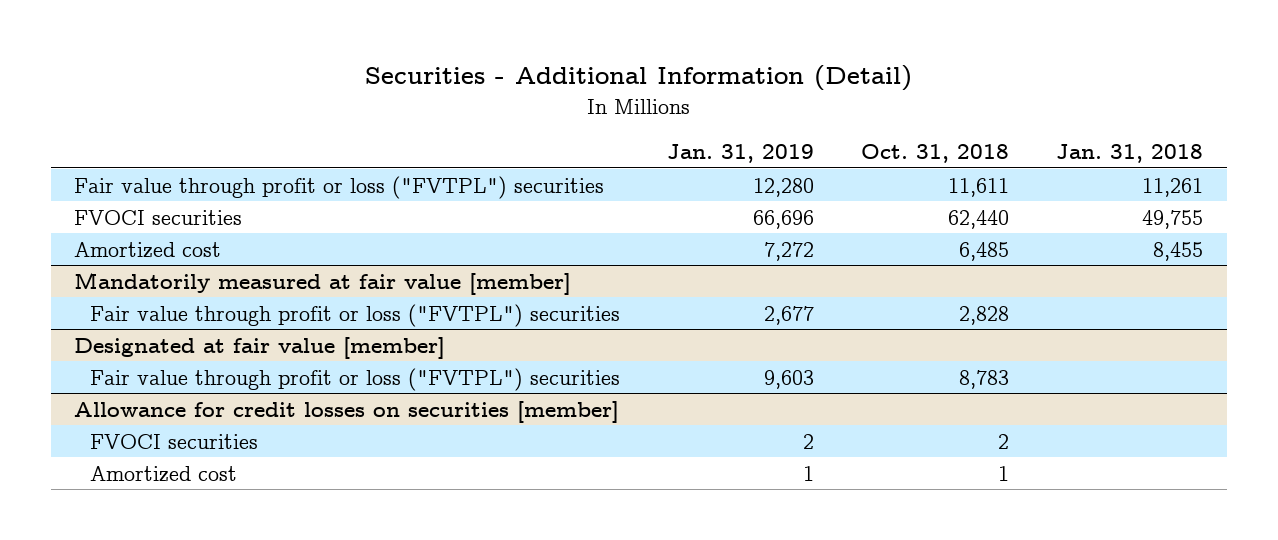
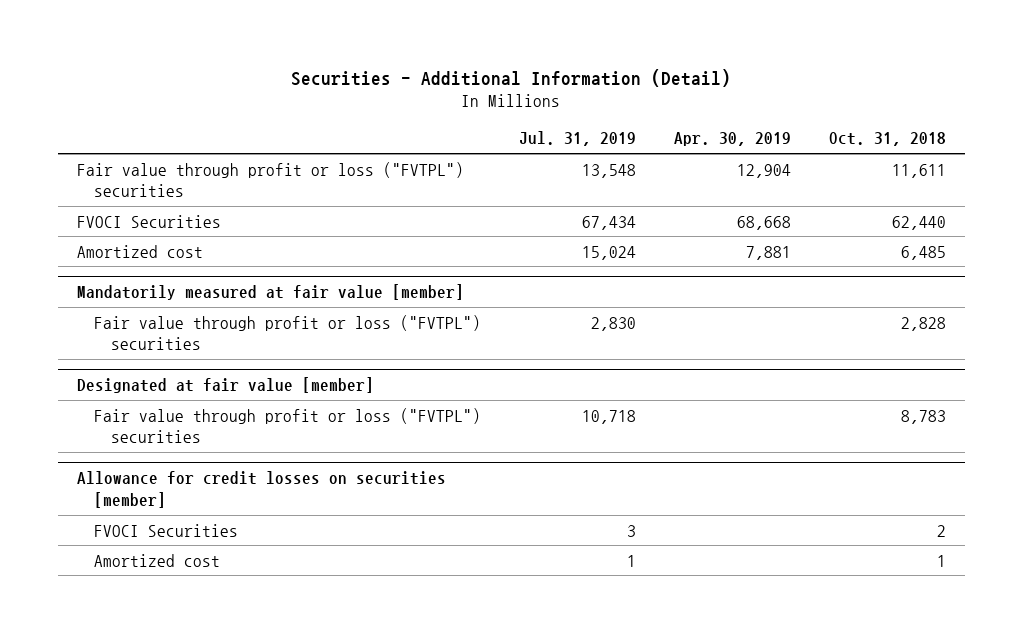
[667,144,815,164] Jan. 31, 2019 -> none
[1056,144,1204,164] Jan. 31, 2018 -> none
none -> [519,131,637,147] Jul. 31, 2019
none -> [674,132,792,147] Apr. 30, 2019
[74,209,243,225] FVOCI securities -> [76,214,221,228] FVOCI Securities
[90,433,259,449] FVOCI securities -> [94,523,239,537] FVOCI Securities

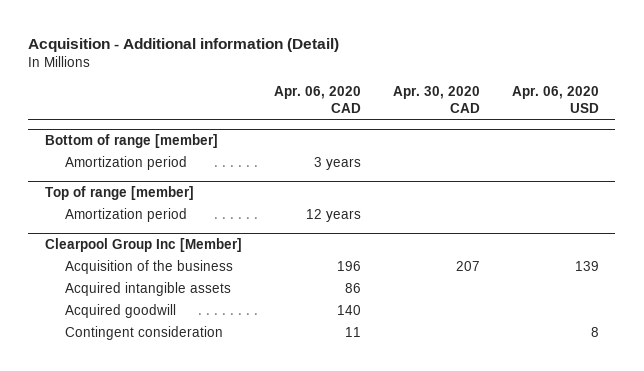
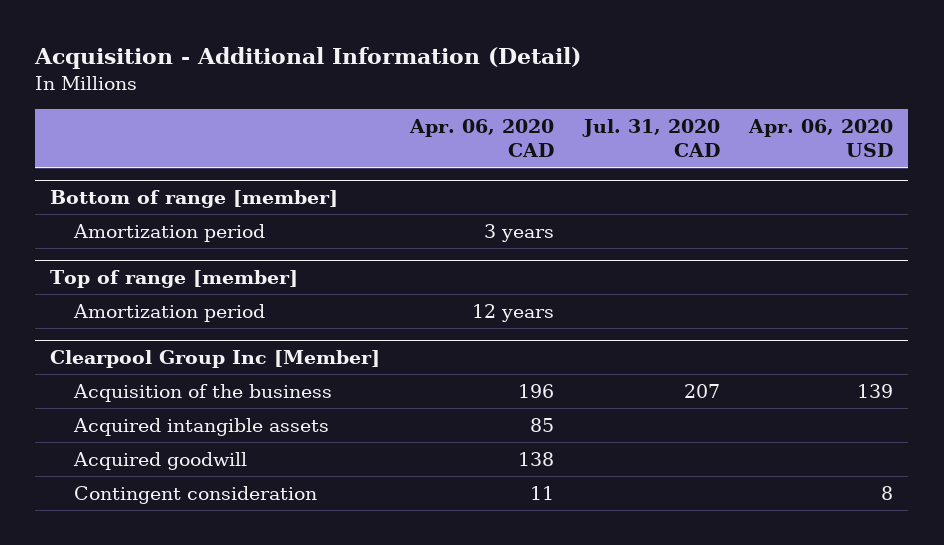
[28,38,340,53] Acquisition - Additional information (Detail) -> [34,47,582,70] Acquisition - Additional Information (Detail)
[392,86,480,114] Apr. 30, 2020 CAD -> none
none -> [581,118,720,158] Jul. 31, 2020 CAD
[344,282,361,293] 86 -> [529,418,554,433] 85
[336,304,361,315] 140 -> [517,452,554,467] 138

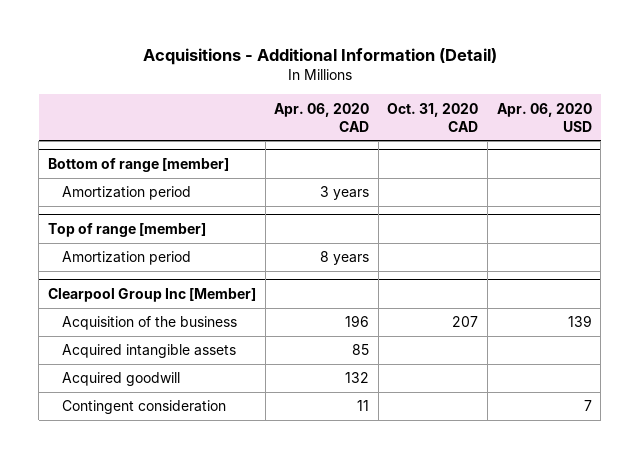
[34,47,582,70] Acquisition - Additional Information (Detail) -> [142,47,497,65] Acquisitions - Additional Information (Detail)
[581,118,720,158] Jul. 31, 2020 CAD -> none
none -> [387,102,479,132] Oct. 31, 2020 CAD
[471,304,554,323] 12 years -> [320,251,370,266] 8 years
[517,452,554,467] 138 -> [345,372,370,384] 132
[881,486,894,501] 8 -> [583,400,592,412] 7

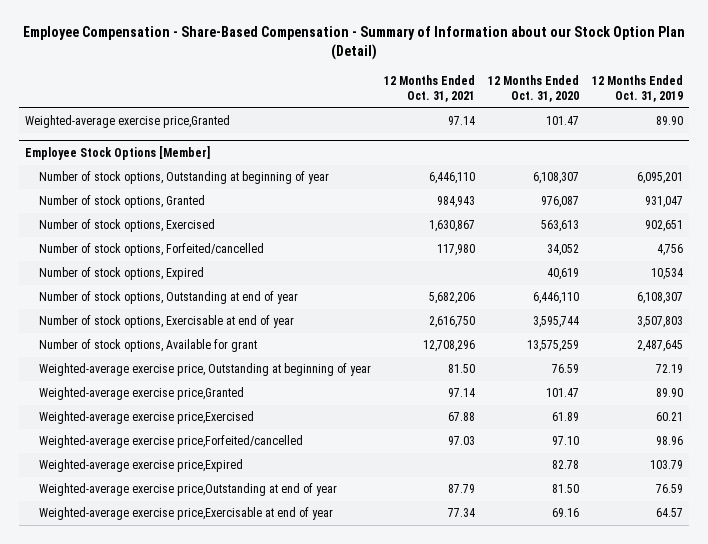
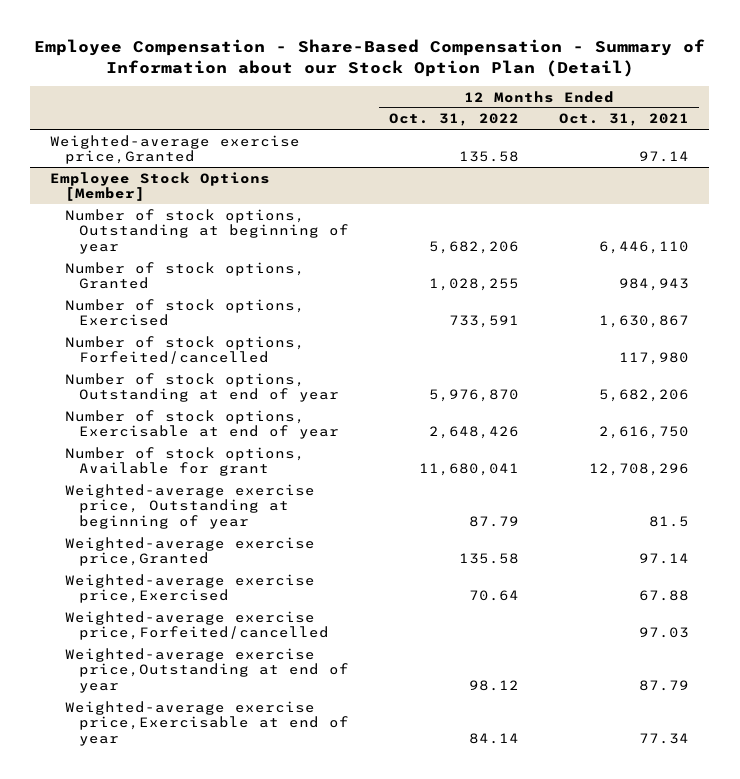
[488,74,580,102] 12 Months Ended Oct. 31, 2020 -> none
[591,74,683,102] 12 Months Ended Oct. 31, 2019 -> none
none -> [389,113,520,127] Oct. 31, 2022
[39,267,205,281] Number of stock options, Expired -> none
[448,364,476,374] 81.50 -> [649,515,690,527] 81.5
[39,459,244,473] Weighted-average exercise price,Expired -> none

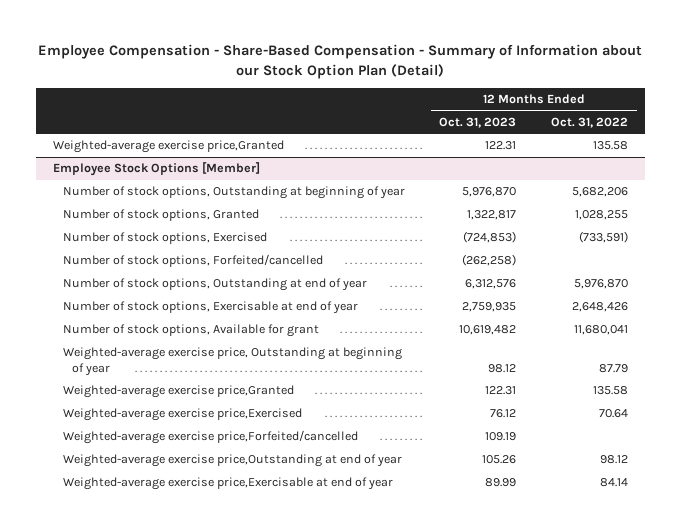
[559,113,690,127] Oct. 31, 2021 -> none
none -> [439,116,517,128] Oct. 31, 2023
[449,315,520,329] 733,591 -> [578,231,628,244] (733,591)

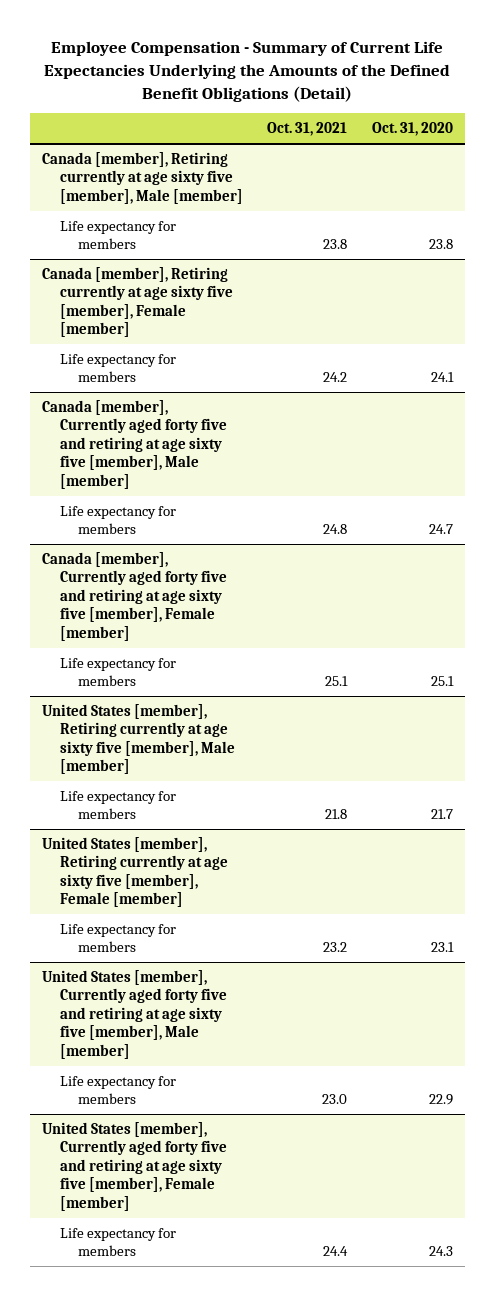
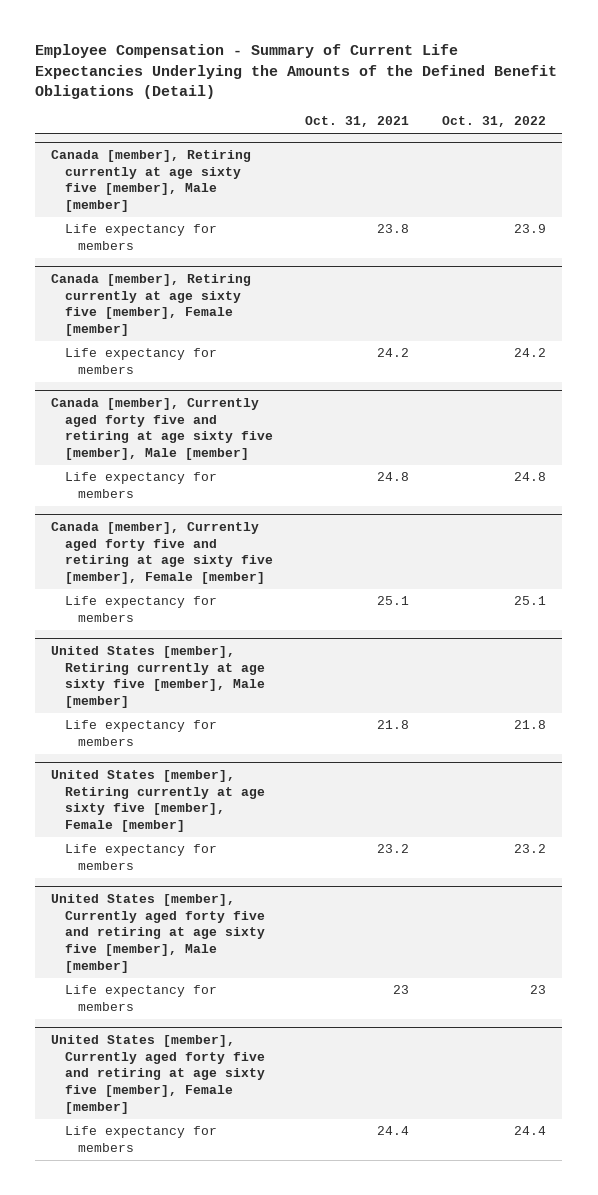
[371,122,453,137] Oct. 31, 2020 -> none
none -> [442,116,547,128] Oct. 31, 2022
[322,1094,348,1105] 23.0 -> [393,985,410,995] 23

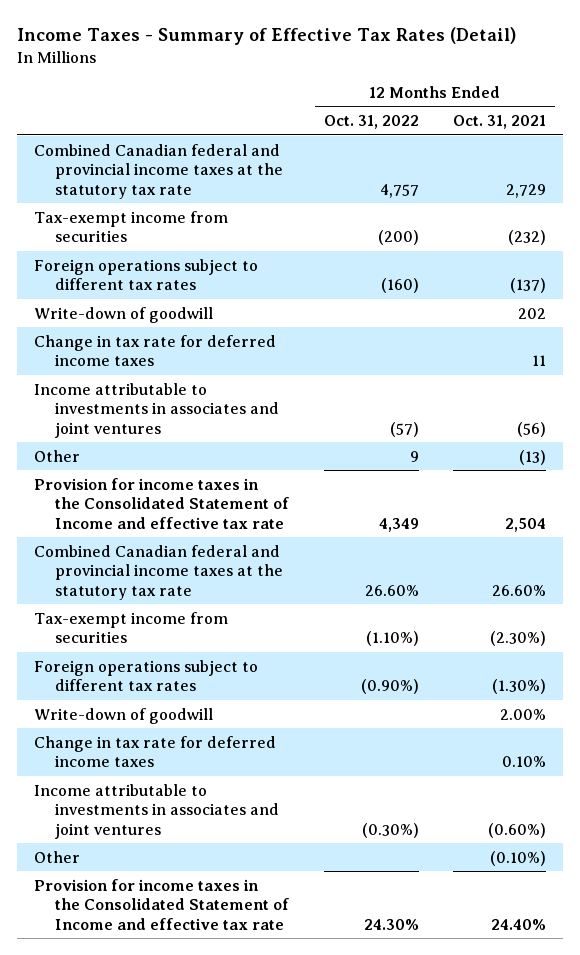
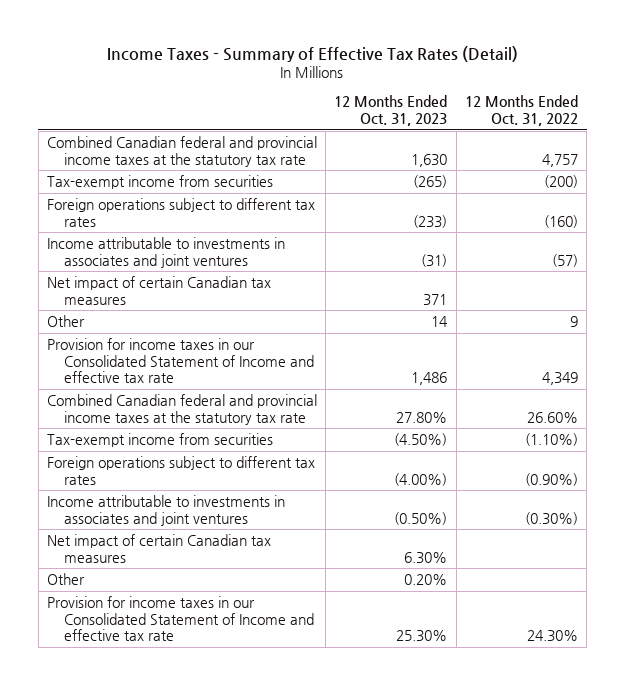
[453,115,547,130] Oct. 31, 2021 -> none
none -> [334,95,448,126] 12 Months Ended Oct. 31, 2023
[33,306,213,323] Write-down of goodwill -> none
[33,334,276,367] Change in tax rate for deferred income taxes -> none
none -> [46,276,271,305] Net impact of certain Canadian tax measures
[33,477,290,529] Provision for income taxes in the Consolidated Statement of Income and effective tax rate -> [46,338,314,384] Provision for income taxes in our Consolidated Statement of Income and effective tax rate
[33,707,213,724] Write-down of goodwill -> none
[33,735,276,768] Change in tax rate for deferred income taxes -> none
none -> [46,534,271,563] Net impact of certain Canadian tax measures
[33,878,290,930] Provision for income taxes in the Consolidated Statement of Income and effective tax rate -> [46,596,314,642] Provision for income taxes in our Consolidated Statement of Income and effective tax rate

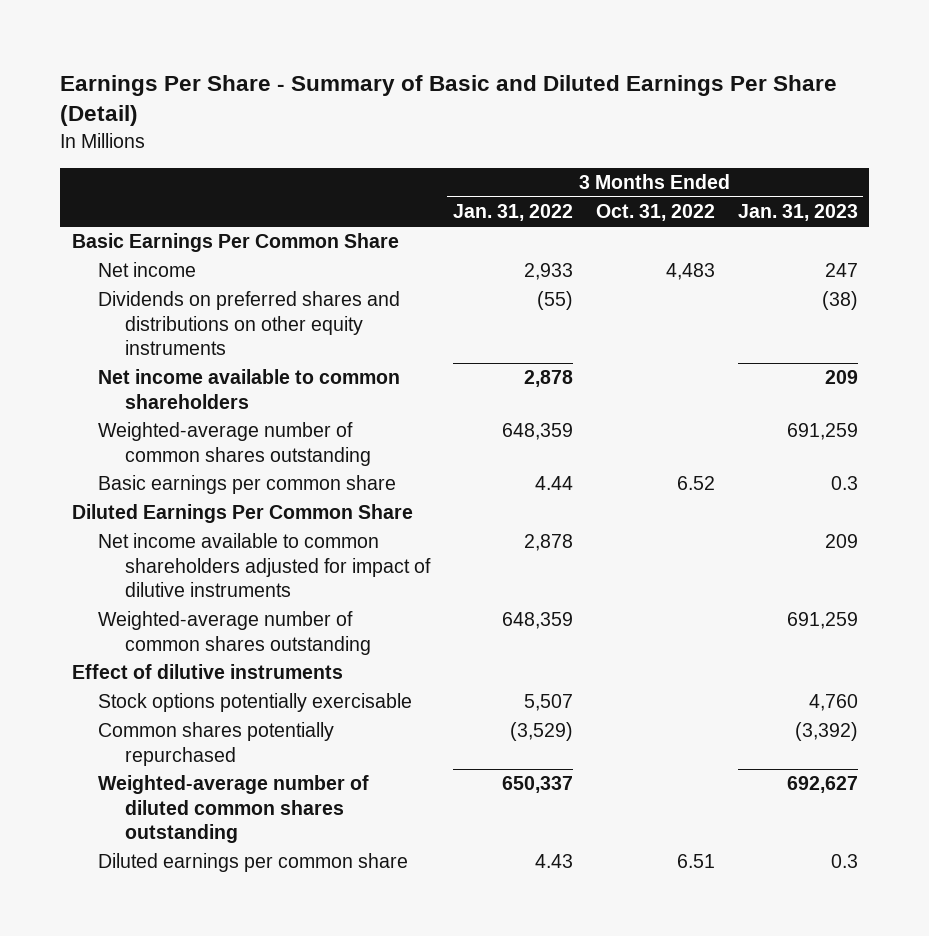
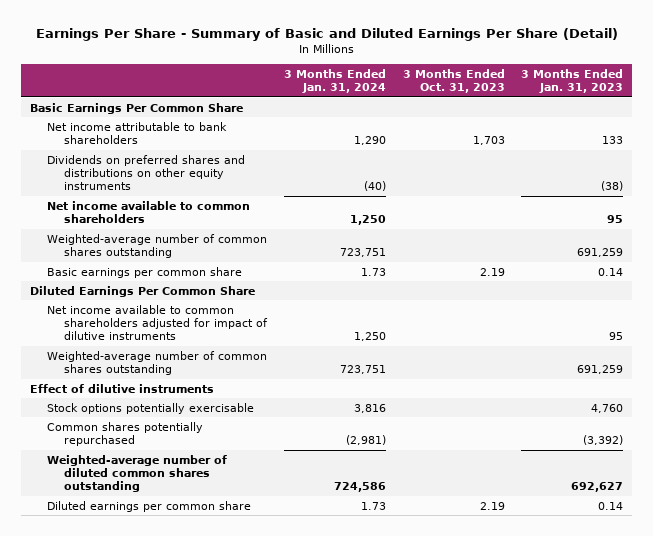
[452,204,573,222] Jan. 31, 2022 -> none
[595,204,715,222] Oct. 31, 2022 -> none
none -> [284,68,387,94] 3 Months Ended Jan. 31, 2024
none -> [402,68,505,94] 3 Months Ended Oct. 31, 2023
[98,262,197,278] Net income -> none
none -> [47,121,228,144] Net income attributable to bank shareholders
[824,370,858,385] 209 -> [607,214,624,223] 95
[830,476,858,491] 0.3 -> [598,267,624,276] 0.14
[824,534,858,549] 209 -> [609,332,624,341] 95
[830,854,858,869] 0.3 -> [598,501,624,510] 0.14

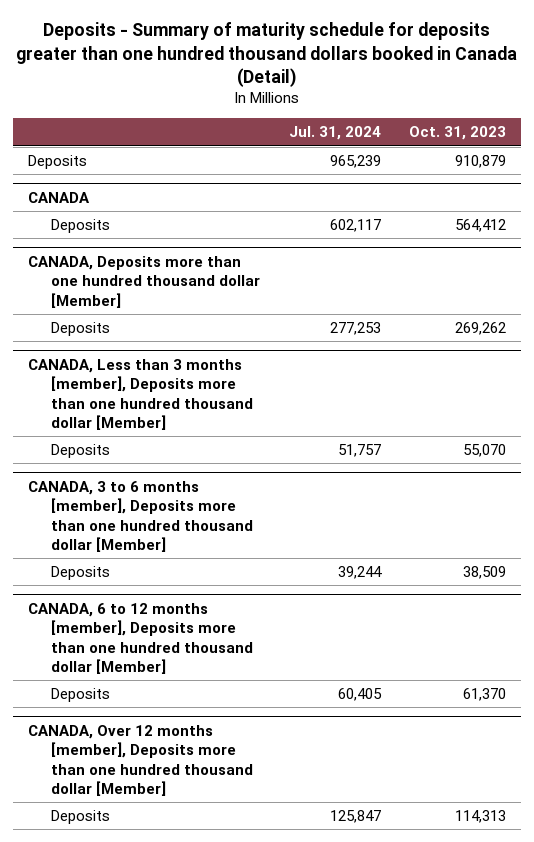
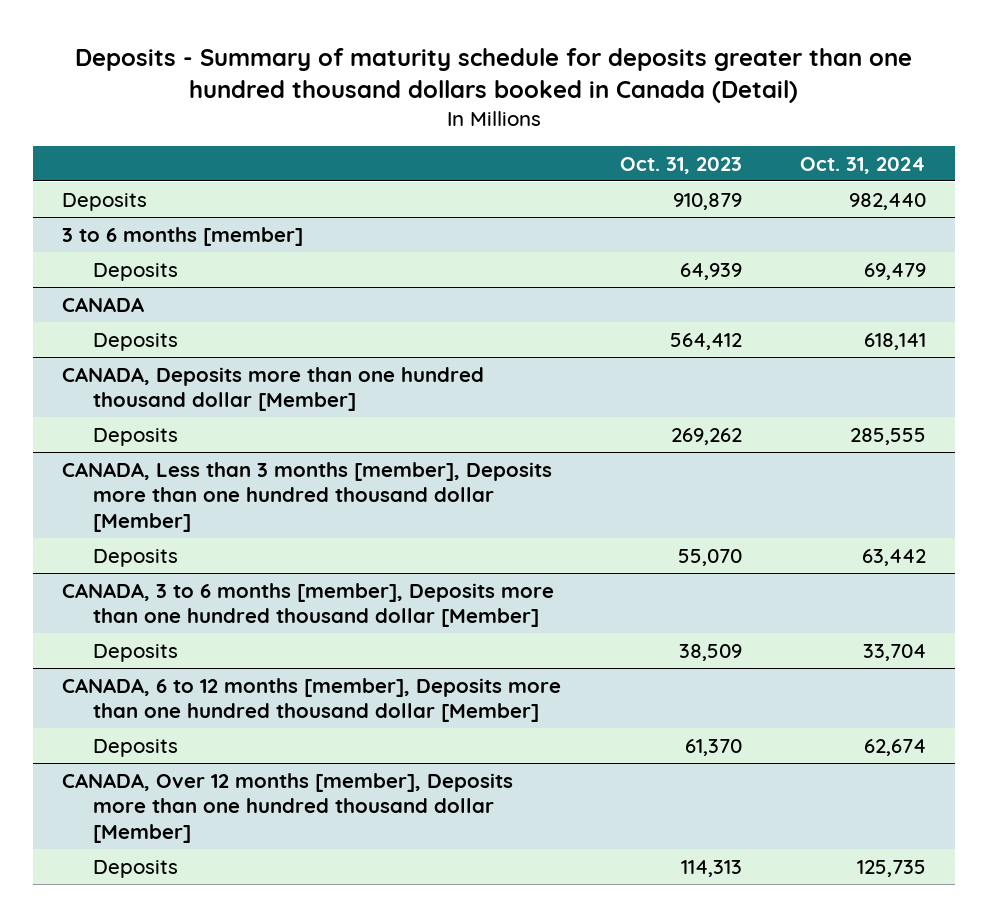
[288,126,381,141] Jul. 31, 2024 -> none
none -> [799,156,926,174] Oct. 31, 2024
none -> [62,226,304,246] 3 to 6 months [member]
none -> [93,262,179,281] Deposits

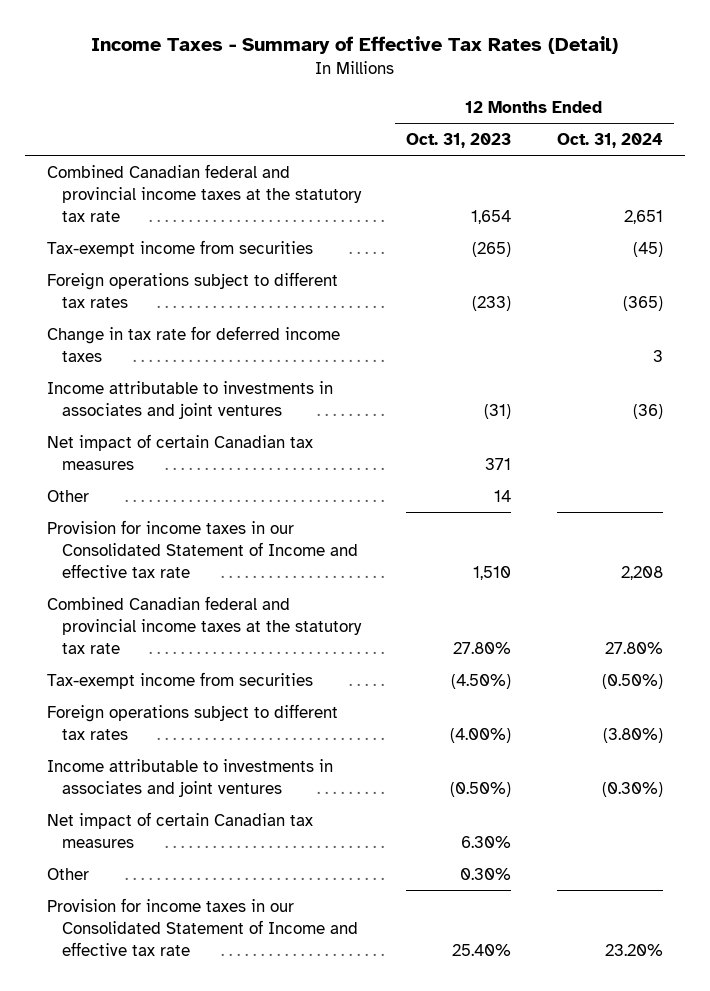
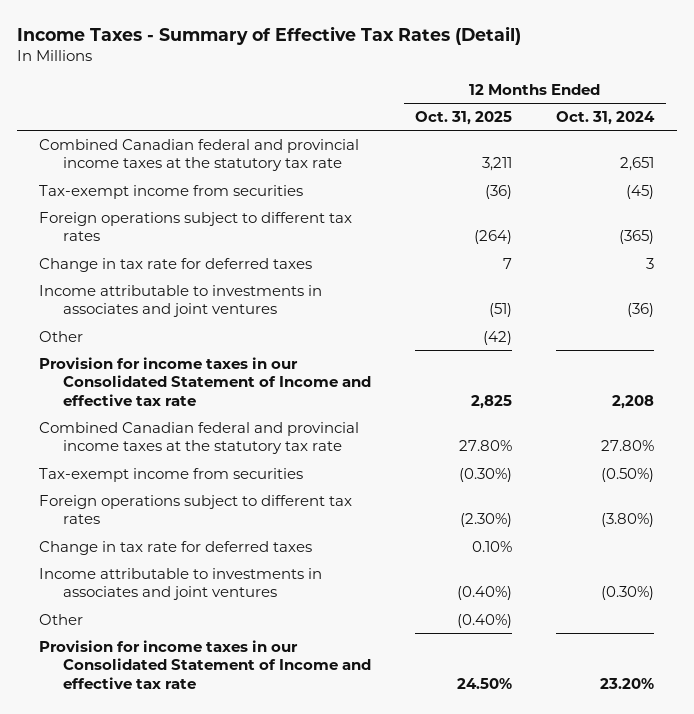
[406,132,512,148] Oct. 31, 2023 -> none
none -> [415,111,513,126] Oct. 31, 2025
[47,325,341,362] Change in tax rate for deferred income taxes -> [39,257,313,272] Change in tax rate for deferred taxes
[47,433,314,470] Net impact of certain Canadian tax measures -> none
none -> [39,540,313,555] Change in tax rate for deferred taxes
[47,811,314,848] Net impact of certain Canadian tax measures -> none

